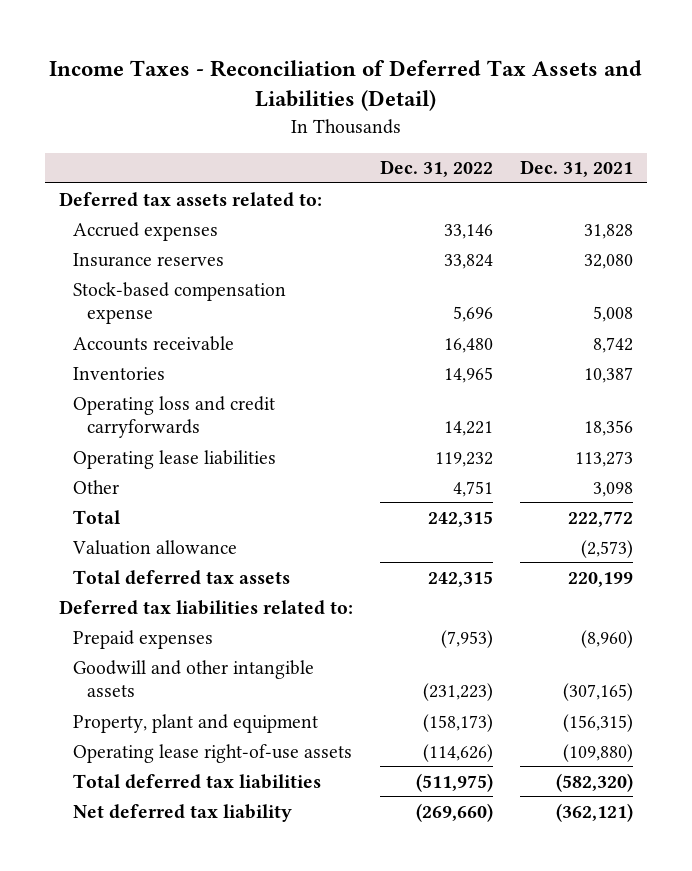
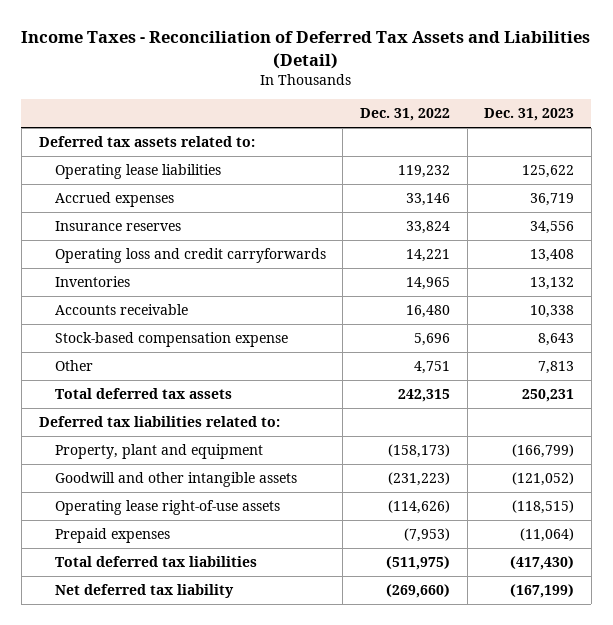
[520,160,634,178] Dec. 31, 2021 -> none
none -> [484,108,575,122] Dec. 31, 2023
[72,449,276,469] Operating lease liabilities -> [54,164,221,180] Operating lease liabilities
[72,366,165,380] Inventories -> [54,276,130,288] Inventories
[72,335,234,351] Accounts receivable -> [54,304,188,316] Accounts receivable
[72,281,286,325] Stock-based compensation expense -> [54,332,288,348] Stock-based compensation expense
[72,509,121,524] Total -> none
[71,539,237,555] Valuation allowance -> none
[72,659,314,698] Goodwill and other intangible assets -> [54,472,297,488] Goodwill and other intangible assets
[72,629,213,649] Prepaid expenses -> [54,528,170,544] Prepaid expenses

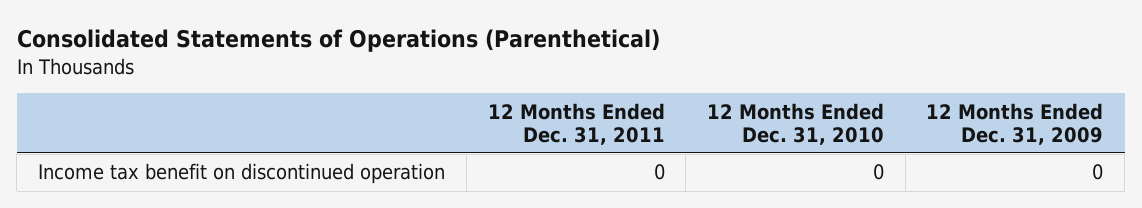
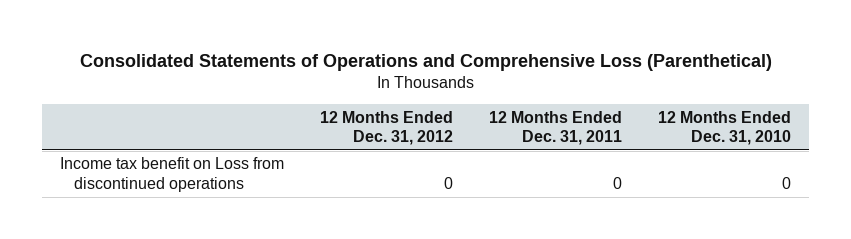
[16,29,660,53] Consolidated Statements of Operations (Parenthetical) -> [79,53,772,71] Consolidated Statements of Operations and Comprehensive Loss (Parenthetical)
[926,102,1104,145] 12 Months Ended Dec. 31, 2009 -> none
none -> [320,110,454,146] 12 Months Ended Dec. 31, 2012
[38,163,446,185] Income tax benefit on discontinued operation -> [60,157,285,193] Income tax benefit on Loss from discontinued operations

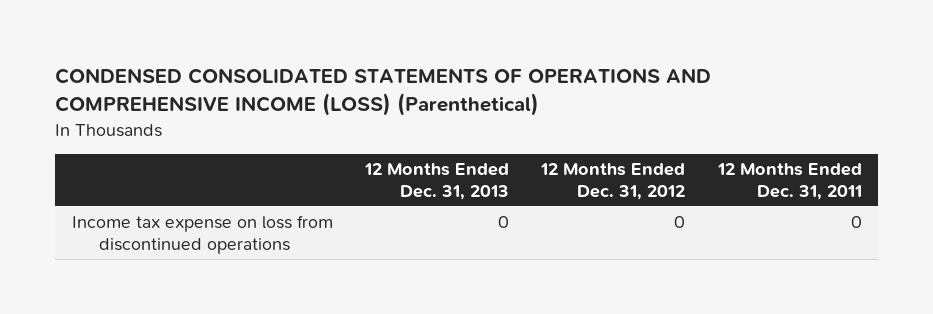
[79,53,772,71] Consolidated Statements of Operations and Comprehensive Loss (Parenthetical) -> [55,68,712,117] CONDENSED CONSOLIDATED STATEMENTS OF OPERATIONS AND COMPREHENSIVE INCOME (LOSS) (Parenthetical)
[658,110,792,146] 12 Months Ended Dec. 31, 2010 -> none
none -> [364,162,510,201] 12 Months Ended Dec. 31, 2013
[60,157,285,193] Income tax benefit on Loss from discontinued operations -> [71,214,333,255] Income tax expense on loss from discontinued operations

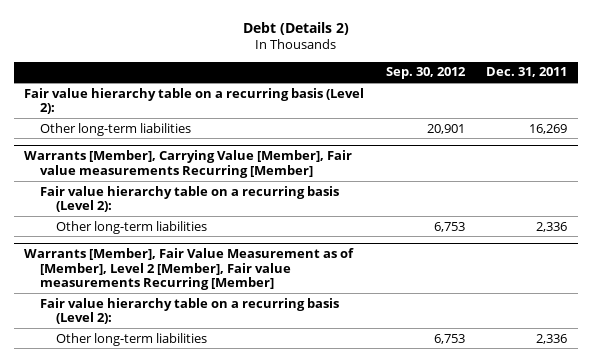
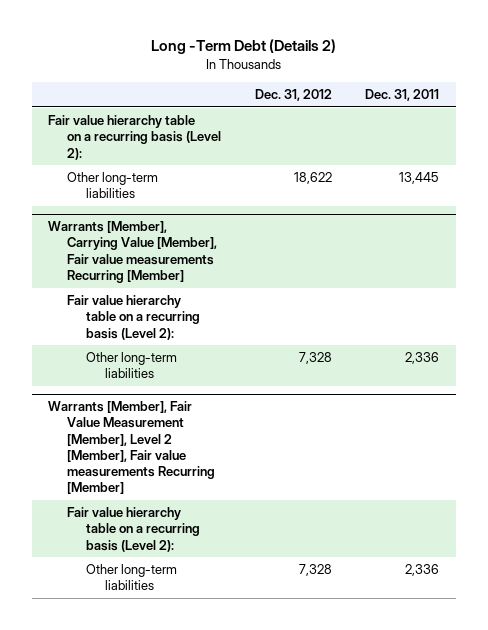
[242,21,349,35] Debt (Details 2) -> [150,39,336,55] Long -Term Debt (Details 2)
[385,67,466,80] Sep. 30, 2012 -> none
none -> [254,88,332,101] Dec. 31, 2012
[528,123,567,134] 16,269 -> [399,172,440,185] 13,445
[24,247,355,291] Warrants [Member], Fair Value Measurement as of [Member], Level 2 [Member], Fair value measurements Recurring [Member] -> [48,401,216,495] Warrants [Member], Fair Value Measurement [Member], Level 2 [Member], Fair value measurements Recurring [Member]

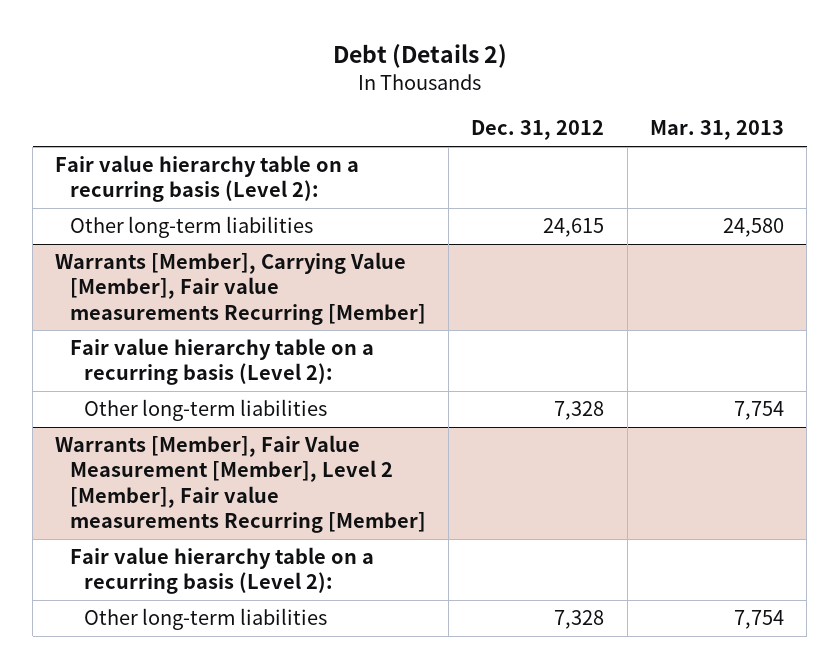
[150,39,336,55] Long -Term Debt (Details 2) -> [332,44,507,69] Debt (Details 2)
[365,88,440,101] Dec. 31, 2011 -> none
none -> [650,120,785,141] Mar. 31, 2013
[293,172,332,185] 18,622 -> [543,218,605,238] 24,615

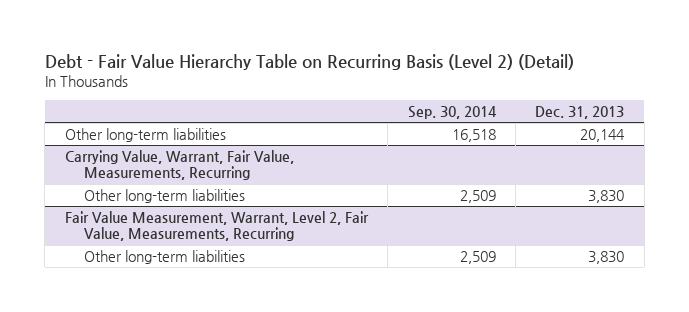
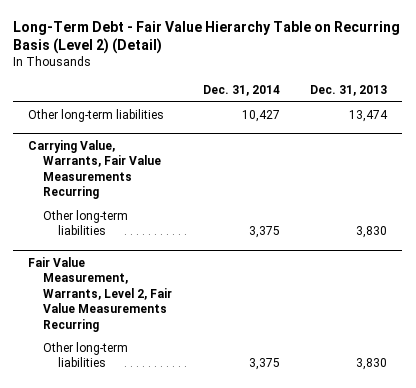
[44,53,574,70] Debt - Fair Value Hierarchy Table on Recurring Basis (Level 2) (Detail) -> [13,20,401,55] Long-Term Debt - Fair Value Hierarchy Table on Recurring Basis (Level 2) (Detail)
[407,106,497,120] Sep. 30, 2014 -> none
none -> [202,85,280,97] Dec. 31, 2014
[580,129,626,143] 20,144 -> [349,109,389,122] 13,474
[64,150,294,181] Carrying Value, Warrant, Fair Value, Measurements, Recurring -> [28,139,162,200] Carrying Value, Warrants, Fair Value Measurements Recurring
[64,211,369,242] Fair Value Measurement, Warrant, Level 2, Fair Value, Measurements, Recurring -> [28,256,173,332] Fair Value Measurement, Warrants, Level 2, Fair Value Measurements Recurring

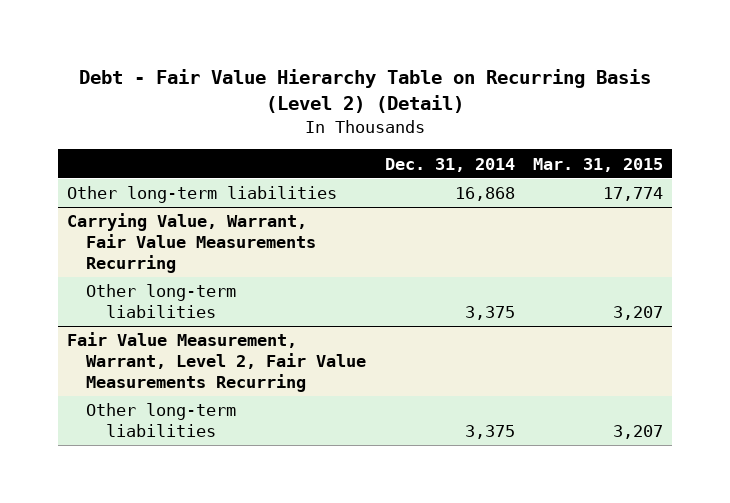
[13,20,401,55] Long-Term Debt - Fair Value Hierarchy Table on Recurring Basis (Level 2) (Detail) -> [78,69,651,114] Debt - Fair Value Hierarchy Table on Recurring Basis (Level 2) (Detail)
[310,85,388,97] Dec. 31, 2013 -> none
none -> [532,157,663,172] Mar. 31, 2015
[241,109,280,122] 10,427 -> [454,187,515,202] 16,868
[28,139,162,200] Carrying Value, Warrants, Fair Value Measurements Recurring -> [67,213,317,273] Carrying Value, Warrant, Fair Value Measurements Recurring
[28,256,173,332] Fair Value Measurement, Warrants, Level 2, Fair Value Measurements Recurring -> [67,332,367,392] Fair Value Measurement, Warrant, Level 2, Fair Value Measurements Recurring

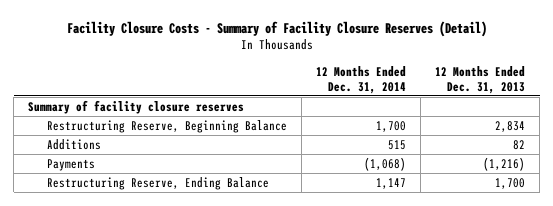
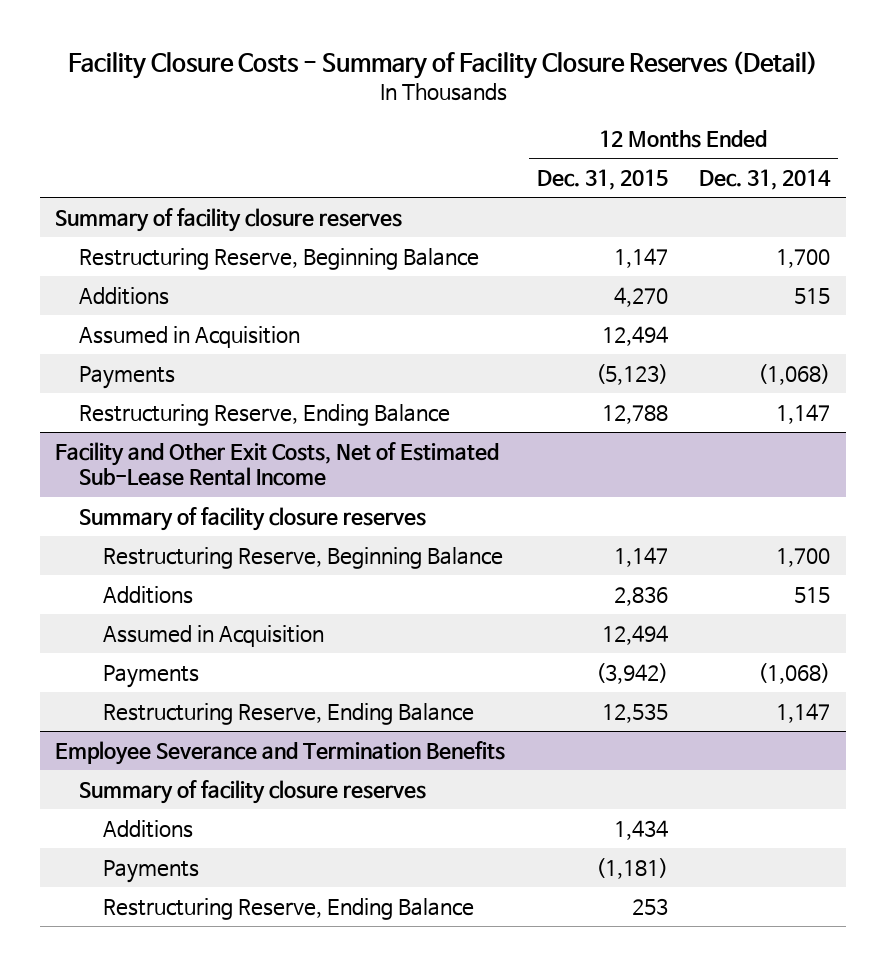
[435,65,526,94] 12 Months Ended Dec. 31, 2013 -> none
none -> [536,168,668,190] Dec. 31, 2015
none -> [79,325,301,348] Assumed in Acquisition
none -> [55,441,500,487] Facility and Other Exit Costs, Net of Estimated Sub-Lease Rental Income
none -> [79,506,427,531] Summary of facility closure reserves
none -> [102,546,503,569] Restructuring Reserve, Beginning Balance
none -> [102,585,193,604] Additions
none -> [102,624,324,647] Assumed in Acquisition
none -> [102,664,199,688] Payments
none -> [102,702,474,725] Restructuring Reserve, Ending Balance
none -> [55,740,506,765] Employee Severance and Termination Benefits
none -> [79,779,427,804] Summary of facility closure reserves
none -> [102,819,193,838] Additions
none -> [102,859,199,883] Payments
none -> [102,897,474,920] Restructuring Reserve, Ending Balance

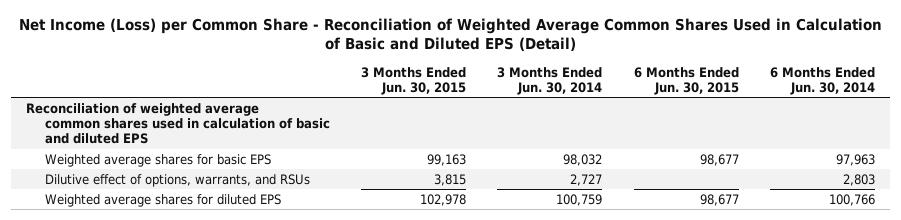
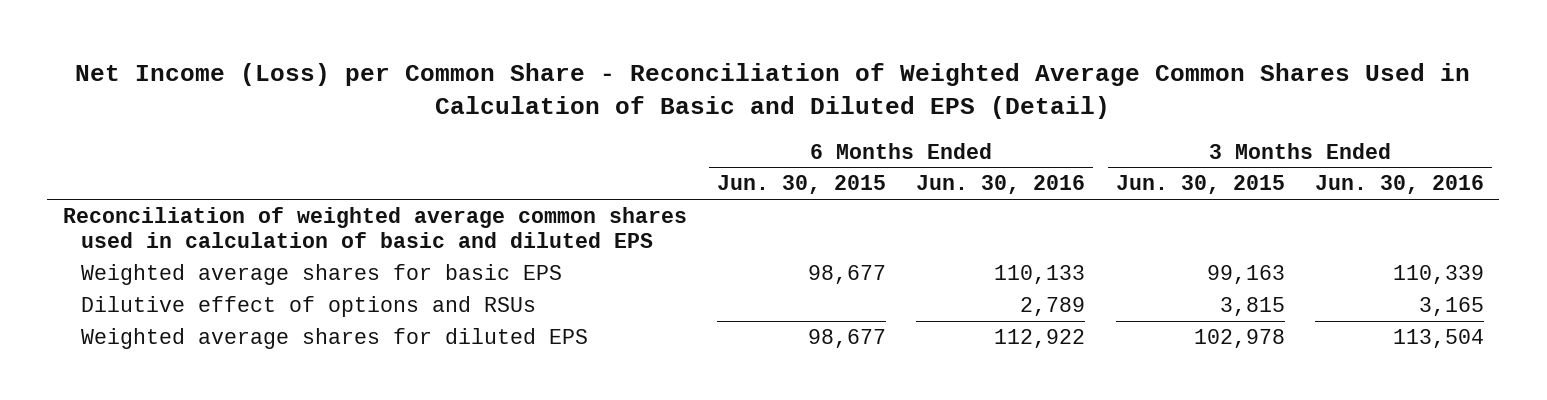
[497,66,603,95] 3 Months Ended Jun. 30, 2014 -> none
[769,66,875,95] 6 Months Ended Jun. 30, 2014 -> none
none -> [916,175,1086,195] Jun. 30, 2016
none -> [1315,175,1485,195] Jun. 30, 2016
[45,173,311,187] Dilutive effect of options, warrants, and RSUs -> [81,296,537,318] Dilutive effect of options and RSUs

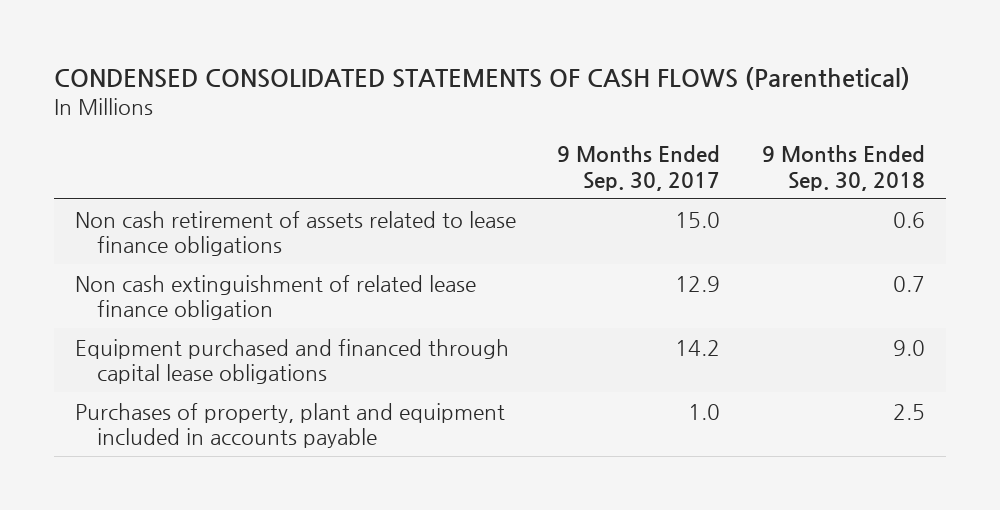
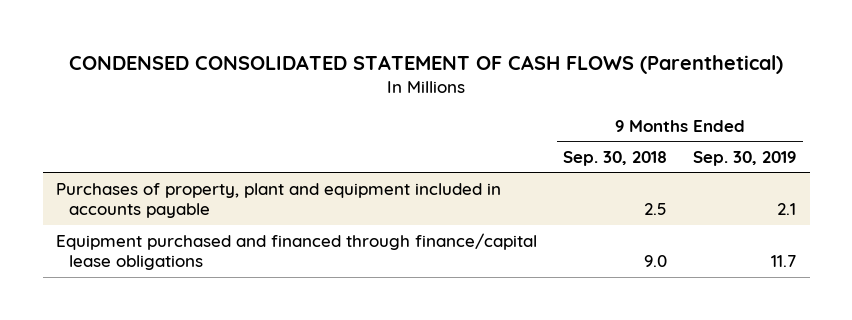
[54,67,911,91] CONDENSED CONSOLIDATED STATEMENTS OF CASH FLOWS (Parenthetical) -> [69,54,784,74] CONDENSED CONSOLIDATED STATEMENT OF CASH FLOWS (Parenthetical)
[557,145,721,191] 9 Months Ended Sep. 30, 2017 -> none
none -> [693,150,797,166] Sep. 30, 2019
[75,210,517,256] Non cash retirement of assets related to lease finance obligations -> none
[75,274,477,320] Non cash extinguishment of related lease finance obligation -> none
[75,338,510,384] Equipment purchased and financed through capital lease obligations -> none
none -> [55,232,537,271] Equipment purchased and financed through finance/capital lease obligations

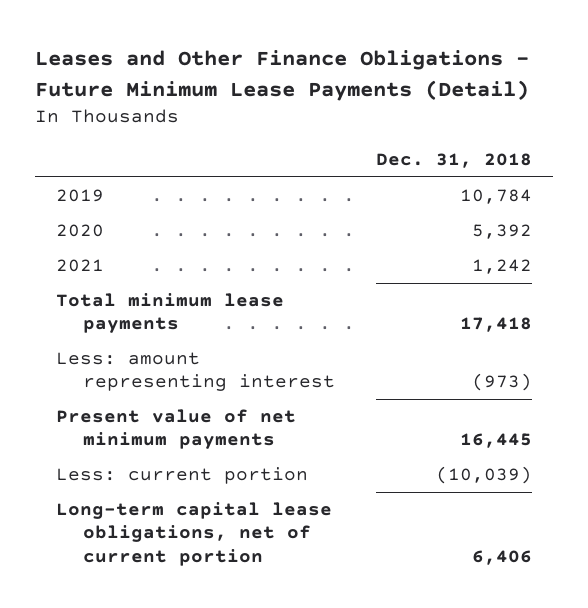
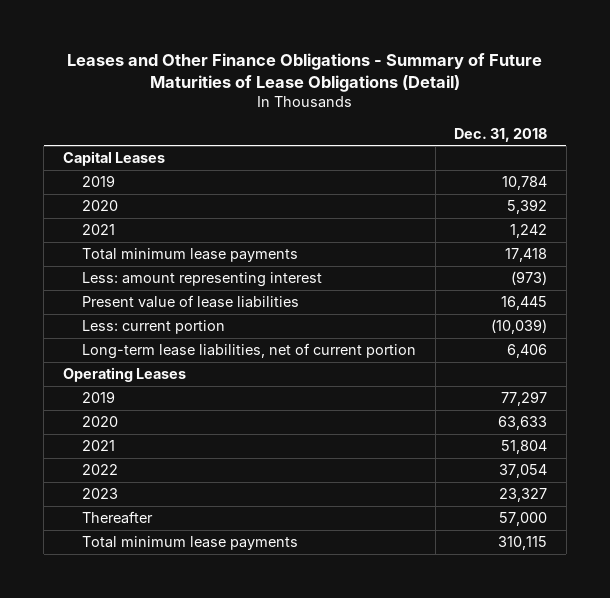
[35,50,530,101] Leases and Other Finance Obligations - Future Minimum Lease Payments (Detail) -> [67,52,543,92] Leases and Other Finance Obligations - Summary of Future Maturities of Lease Obligations (Detail)
none -> [62,151,165,167] Capital Leases
[55,409,296,450] Present value of net minimum payments -> [81,295,299,309] Present value of lease liabilities
[55,502,332,566] Long-term capital lease obligations, net of current portion -> [81,343,416,360] Long-term lease liabilities, net of current portion
none -> [62,367,186,383] Operating Leases
none -> [81,391,115,404] 2019
none -> [81,416,118,428] 2020
none -> [81,440,115,452] 2021
none -> [81,464,118,476] 2022
none -> [81,488,118,500] 2023
none -> [81,511,153,525] Thereafter
none -> [81,536,298,551] Total minimum lease payments

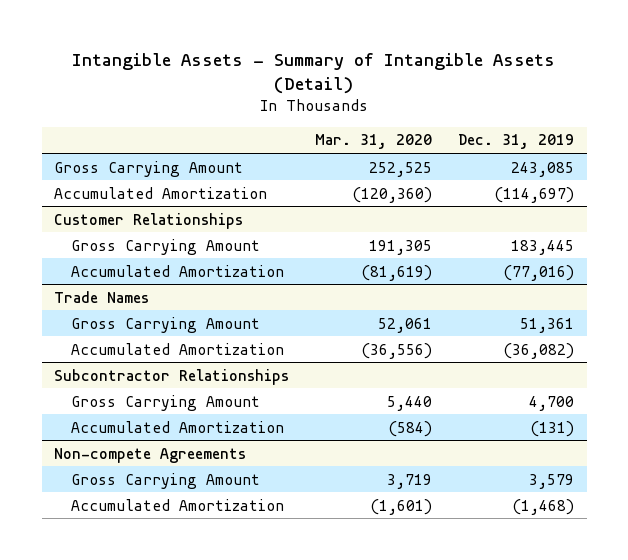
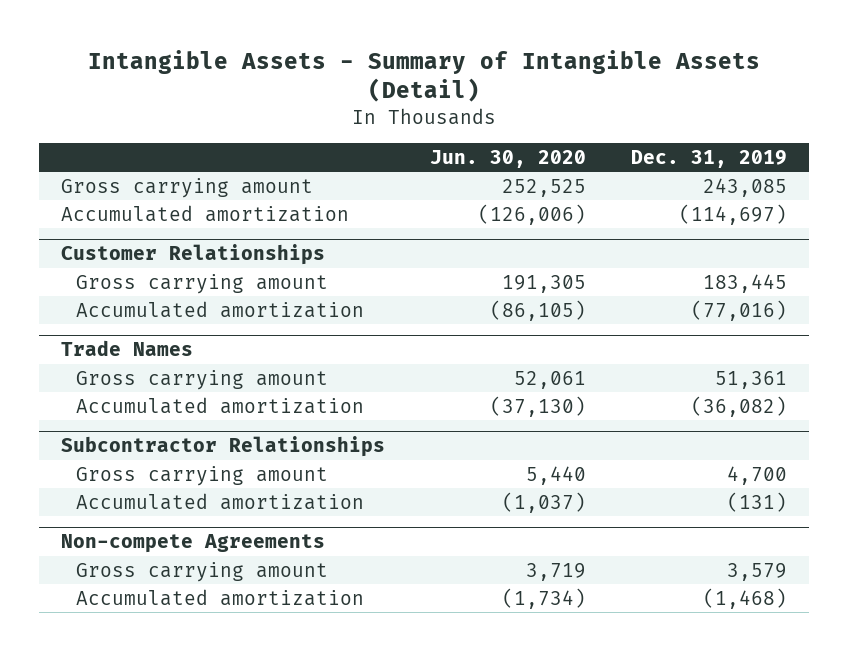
[315,134,433,150] Mar. 31, 2020 -> none
none -> [430,149,587,168] Jun. 30, 2020
[54,160,244,177] Gross Carrying Amount -> [61,177,314,198] Gross carrying amount
[54,186,268,199] Accumulated Amortization -> [61,204,350,222] Accumulated amortization
[70,238,260,255] Gross Carrying Amount -> [75,273,328,294] Gross carrying amount
[70,264,284,277] Accumulated Amortization -> [75,300,364,318] Accumulated amortization
[70,316,260,333] Gross Carrying Amount -> [75,369,328,390] Gross carrying amount
[70,342,284,355] Accumulated Amortization -> [75,396,364,414] Accumulated amortization
[70,394,260,411] Gross Carrying Amount -> [75,465,328,486] Gross carrying amount
[70,420,284,433] Accumulated Amortization -> [75,492,364,510] Accumulated amortization
[70,472,260,489] Gross Carrying Amount -> [75,561,328,582] Gross carrying amount
[70,498,284,511] Accumulated Amortization -> [75,588,364,606] Accumulated amortization

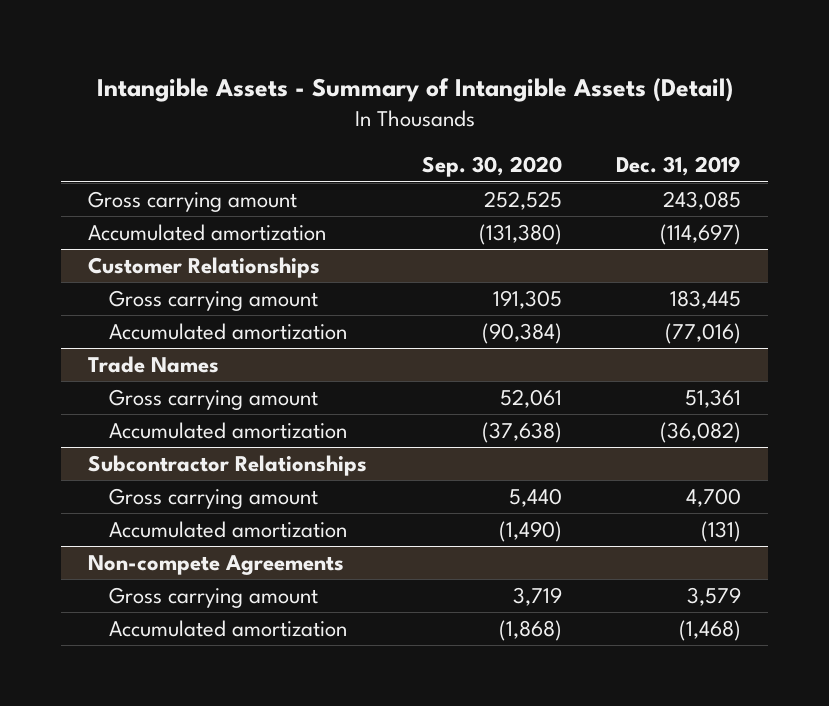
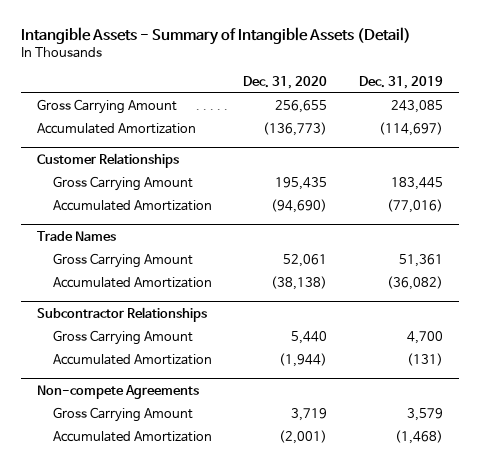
[421,156,562,178] Sep. 30, 2020 -> none
none -> [243,75,328,89] Dec. 31, 2020
[88,191,298,213] Gross carrying amount -> [36,99,177,115] Gross Carrying Amount
[88,224,327,242] Accumulated amortization -> [36,123,196,135] Accumulated Amortization
[109,290,319,312] Gross carrying amount -> [52,176,193,192] Gross Carrying Amount
[109,323,348,341] Accumulated amortization -> [52,200,212,212] Accumulated Amortization
[109,389,319,411] Gross carrying amount -> [52,253,193,269] Gross Carrying Amount
[109,422,348,440] Accumulated amortization -> [52,277,212,289] Accumulated Amortization
[109,488,319,510] Gross carrying amount -> [52,330,193,346] Gross Carrying Amount
[109,521,348,539] Accumulated amortization -> [52,354,212,366] Accumulated Amortization
[109,587,319,609] Gross carrying amount -> [52,407,193,423] Gross Carrying Amount
[109,620,348,638] Accumulated amortization -> [52,431,212,443] Accumulated Amortization

